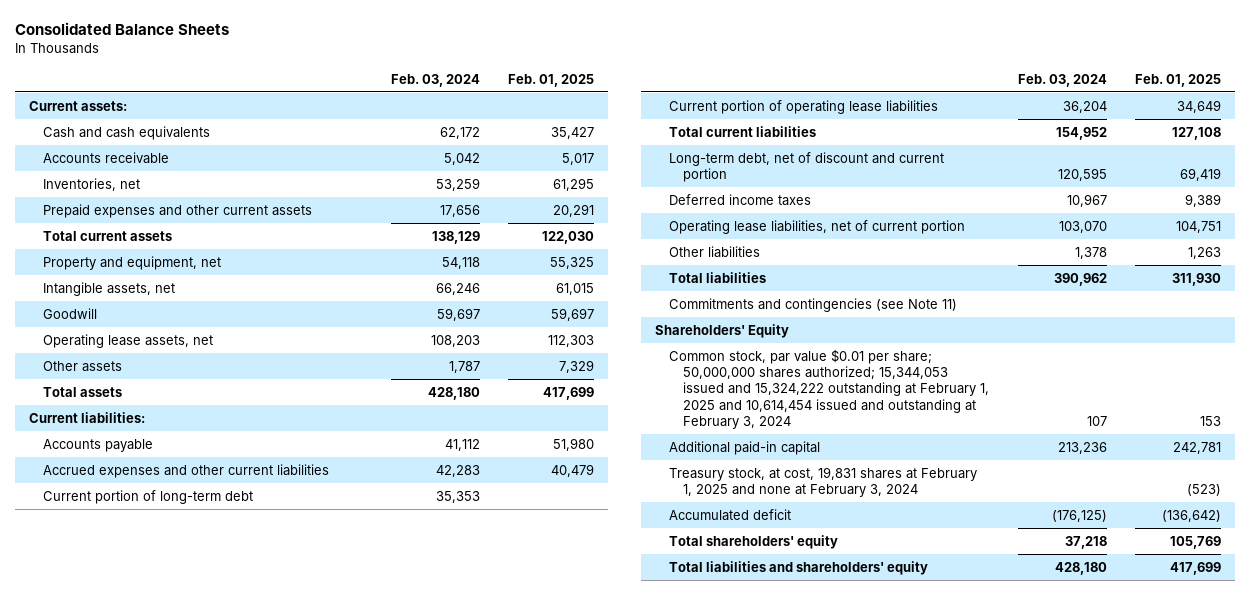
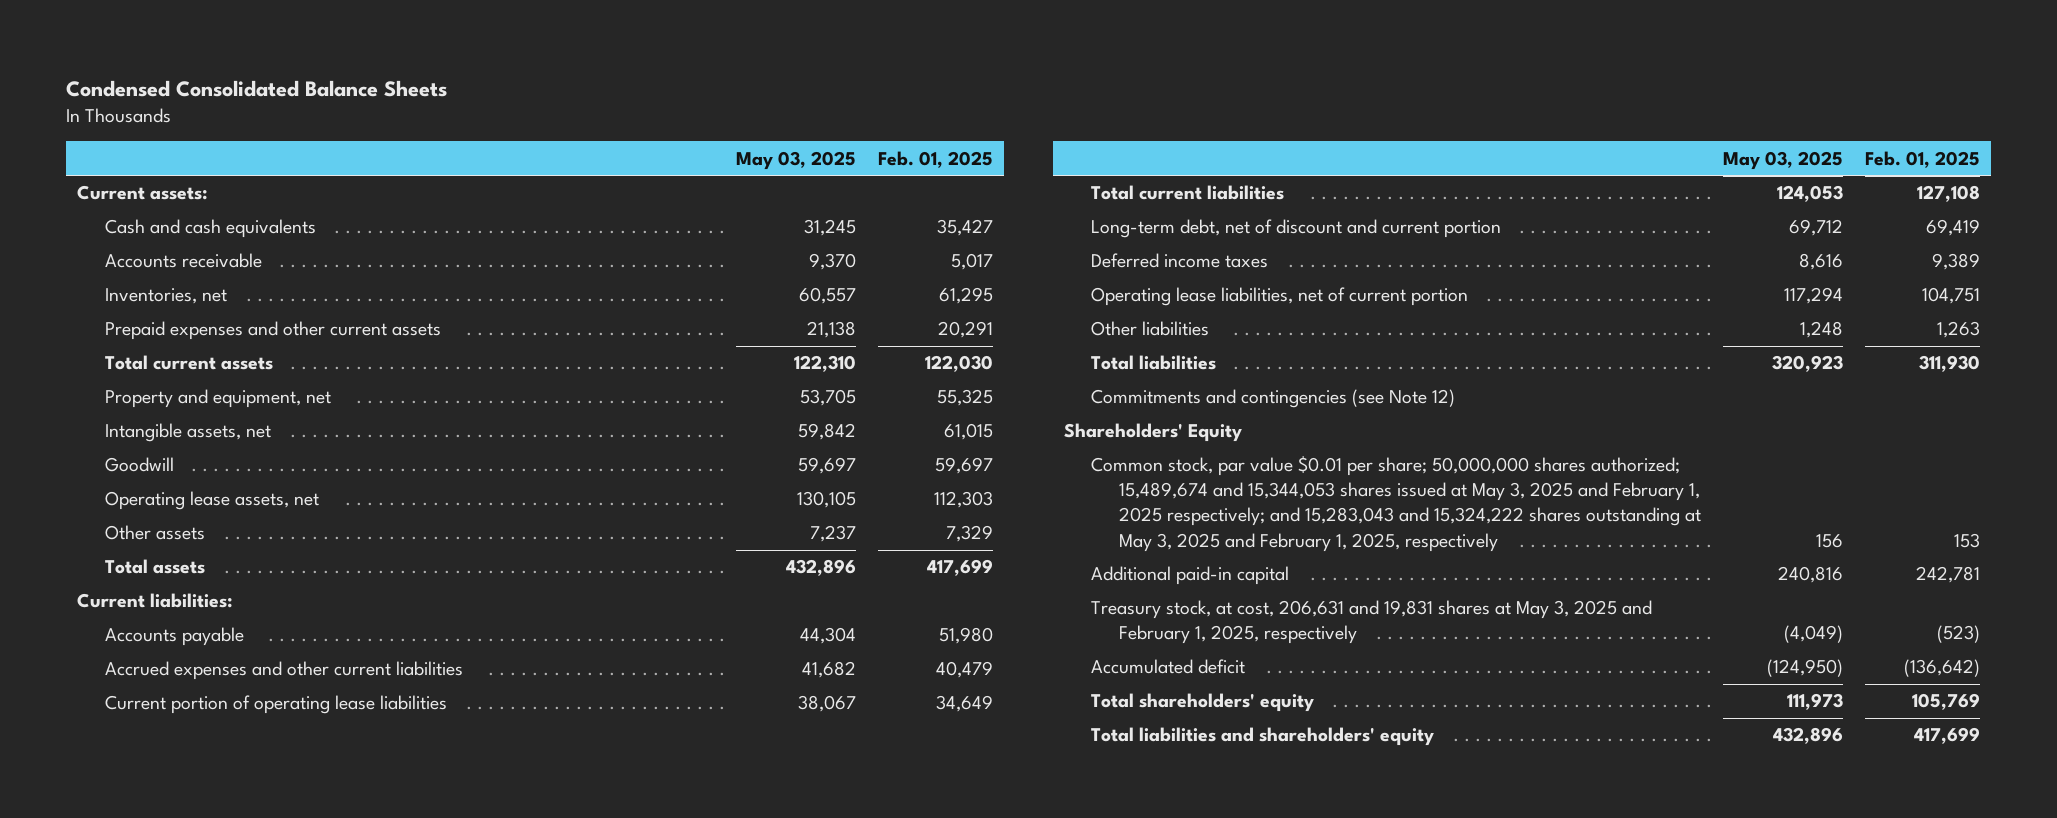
[14,22,229,36] Consolidated Balance Sheets -> [66,80,448,98] Condensed Consolidated Balance Sheets
[390,73,480,87] Feb. 03, 2024 -> none
none -> [736,150,857,170] May 03, 2025
[42,489,253,504] Current portion of long-term debt -> none
[669,297,958,312] Commitments and contingencies (see Note 11) -> [1091,389,1456,409] Commitments and contingencies (see Note 12)
[669,348,990,429] Common stock, par value $0.01 per share; 50,000,000 shares authorized; 15,344,053 issued and 15,324,222 outstanding at February 1, 2025 and 10,614,454 issued and outstanding at February 3, 2024 -> [1091,456,1701,552] Common stock, par value $0.01 per share; 50,000,000 shares authorized; 15,489,674 and 15,344,053 shares issued at May 3, 2025 and February 1, 2025 respectively; and 15,283,043 and 15,324,222 shares outstanding at May 3, 2025 and February 1, 2025, respectively
[669,466,978,497] Treasury stock, at cost, 19,831 shares at February 1, 2025 and none at February 3, 2024 -> [1091,600,1653,645] Treasury stock, at cost, 206,631 and 19,831 shares at May 3, 2025 and February 1, 2025, respectively

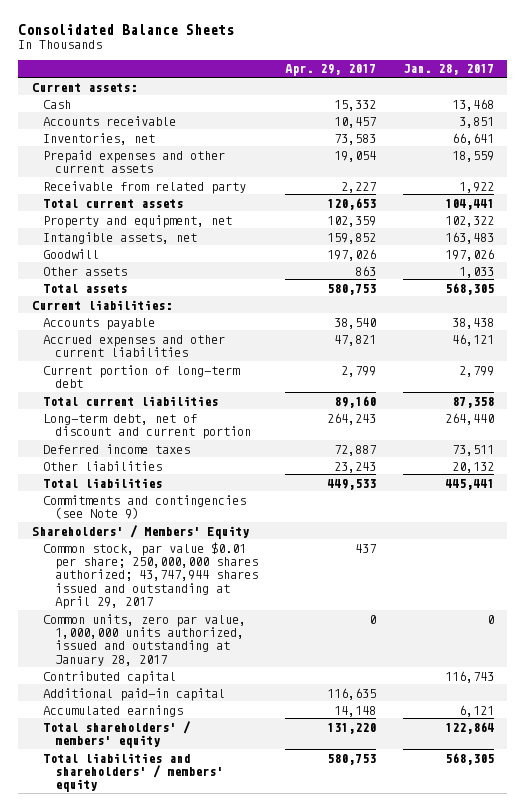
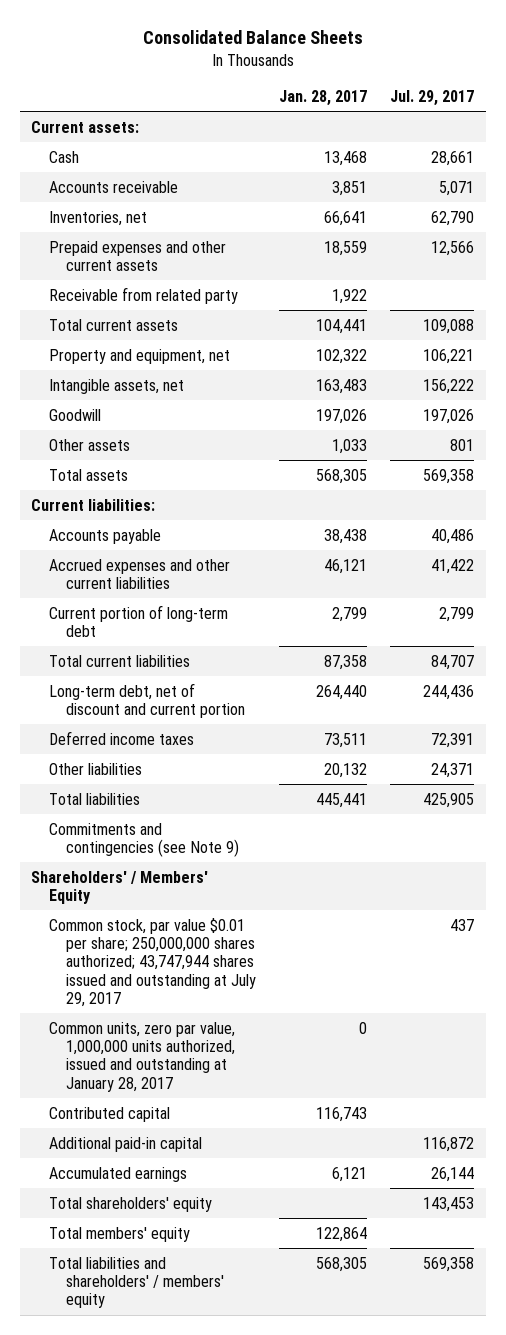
[284,64,376,77] Apr. 29, 2017 -> none
none -> [390,90,475,107] Jul. 29, 2017
[43,541,258,609] Common stock, par value $0.01 per share; 250,000,000 shares authorized; 43,747,944 shares issued and outstanding at April 29, 2017 -> [48,917,257,1007] Common stock, par value $0.01 per share; 250,000,000 shares authorized; 43,747,944 shares issued and outstanding at July 29, 2017
none -> [48,1196,212,1212] Total shareholders' equity
[43,720,192,748] Total shareholders' / members' equity -> [48,1226,190,1242] Total members' equity

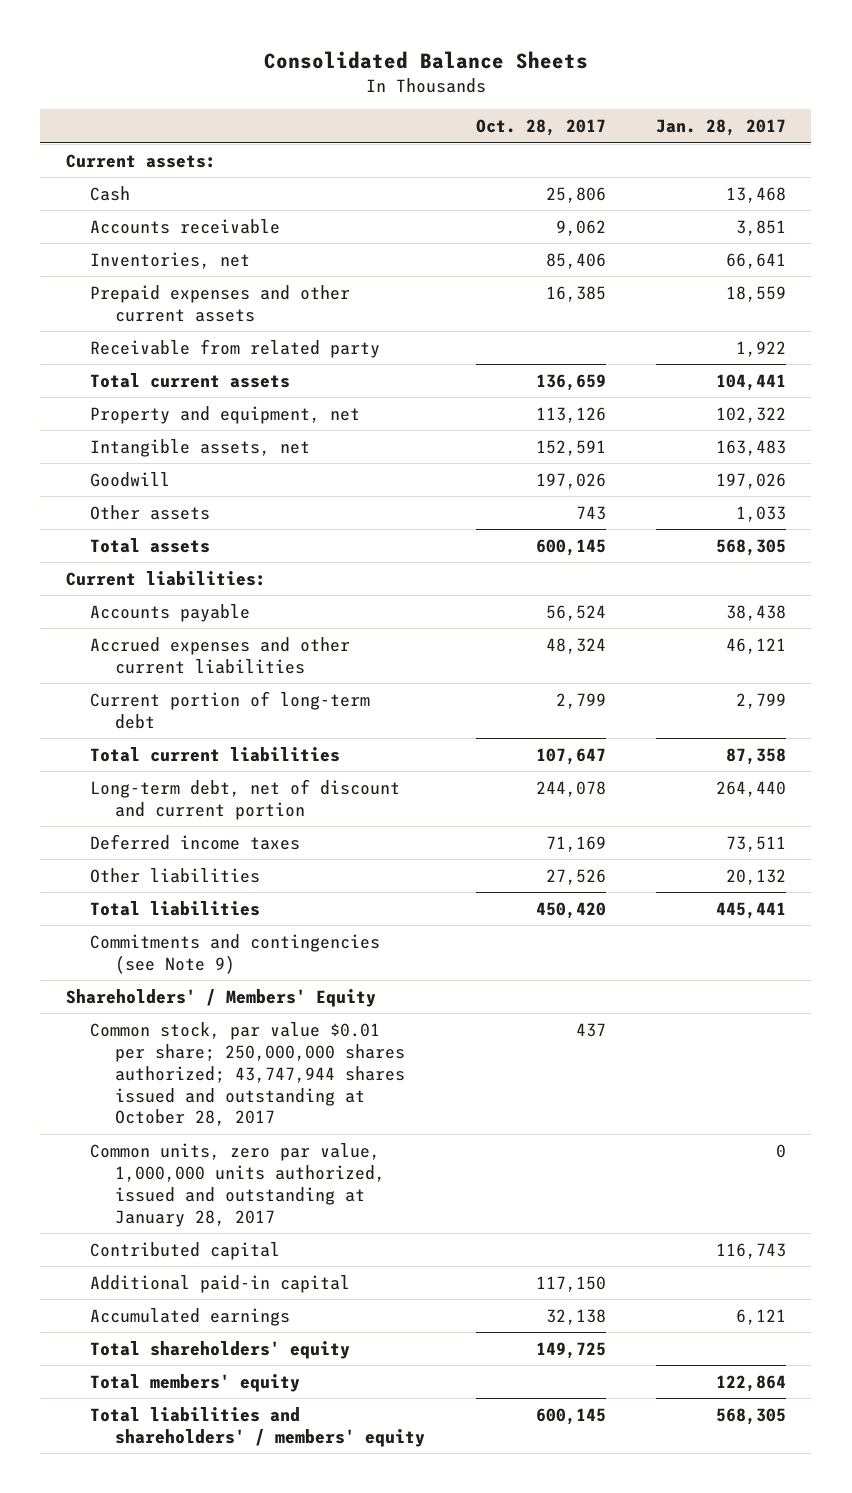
[390,90,475,107] Jul. 29, 2017 -> none
none -> [475,119,606,137] Oct. 28, 2017
[48,917,257,1007] Common stock, par value $0.01 per share; 250,000,000 shares authorized; 43,747,944 shares issued and outstanding at July 29, 2017 -> [90,1021,405,1127] Common stock, par value $0.01 per share; 250,000,000 shares authorized; 43,747,944 shares issued and outstanding at October 28, 2017

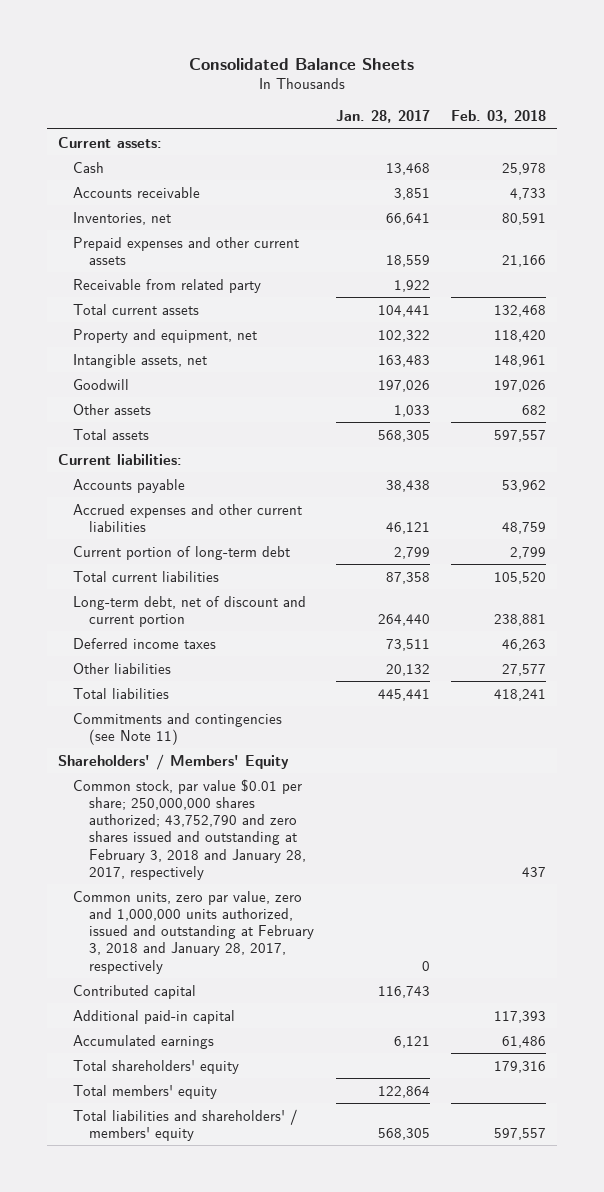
[475,119,606,137] Oct. 28, 2017 -> none
none -> [451,110,547,124] Feb. 03, 2018
[90,933,381,974] Commitments and contingencies (see Note 9) -> [73,712,283,745] Commitments and contingencies (see Note 11)
[90,1021,405,1127] Common stock, par value $0.01 per share; 250,000,000 shares authorized; 43,747,944 shares issued and outstanding at October 28, 2017 -> [73,778,307,881] Common stock, par value $0.01 per share; 250,000,000 shares authorized; 43,752,790 and zero shares issued and outstanding at February 3, 2018 and January 28, 2017, respectively
[90,1142,385,1227] Common units, zero par value, 1,000,000 units authorized, issued and outstanding at January 28, 2017 -> [73,890,315,974] Common units, zero par value, zero and 1,000,000 units authorized, issued and outstanding at February 3, 2018 and January 28, 2017, respectively

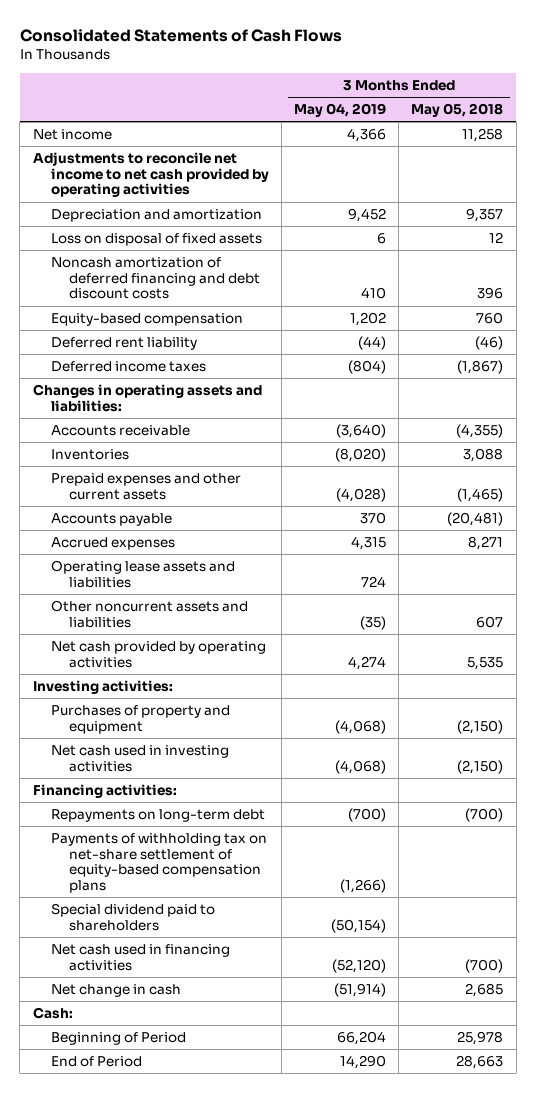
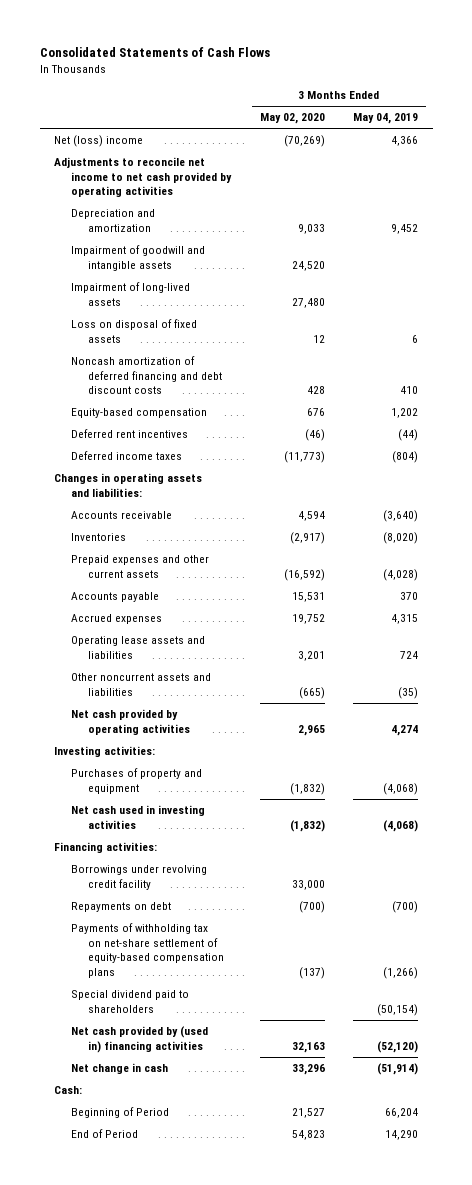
[411,103,504,118] May 05, 2018 -> none
none -> [259,113,325,125] May 02, 2020
[32,129,112,141] Net income -> [53,135,143,148] Net (loss) income
none -> [70,245,205,271] Impairment of goodwill and intangible assets
none -> [70,282,190,306] Impairment of long-lived assets
[50,337,197,351] Deferred rent liability -> [70,429,188,439] Deferred rent incentives
none -> [70,865,207,890] Borrowings under revolving credit facility
[50,809,265,823] Repayments on long-term debt -> [70,902,171,913] Repayments on debt
[50,944,230,971] Net cash used in financing activities -> [70,1026,208,1053] Net cash provided by (used in) financing activities

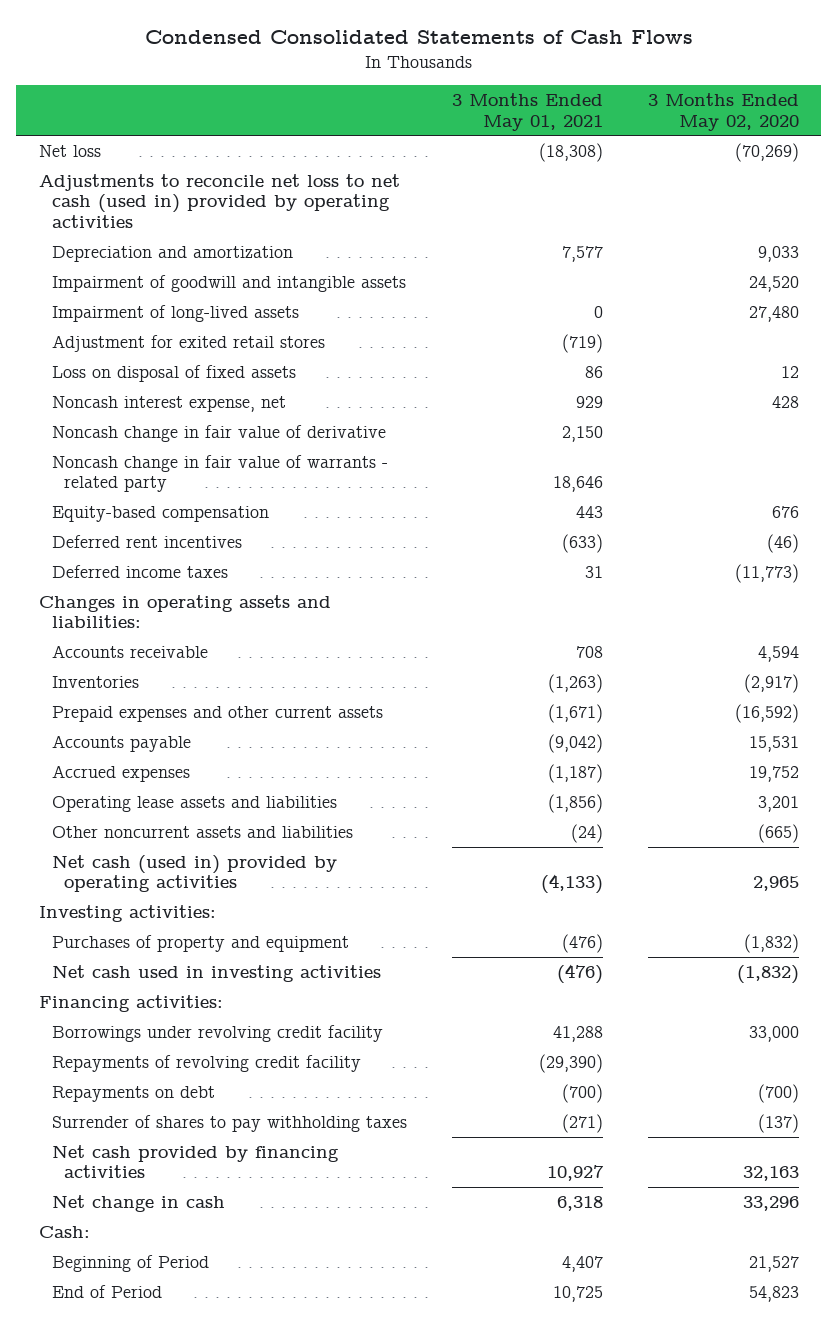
[39,47,270,58] Consolidated Statements of Cash Flows -> [144,29,693,44] Condensed Consolidated Statements of Cash Flows
[353,113,419,125] May 04, 2019 -> none
none -> [451,93,603,131] 3 Months Ended May 01, 2021
[53,135,143,148] Net (loss) income -> [38,144,101,157] Net loss
[53,157,232,198] Adjustments to reconcile net income to net cash provided by operating activities -> [38,173,400,228] Adjustments to reconcile net loss to net cash (used in) provided by operating activities
none -> [51,334,325,352] Adjustment for exited retail stores
[70,356,222,395] Noncash amortization of deferred financing and debt discount costs -> [51,395,286,412] Noncash interest expense, net
none -> [51,424,386,442] Noncash change in fair value of derivative
none -> [51,454,388,493] Noncash change in fair value of warrants - related party
[70,709,190,735] Net cash provided by operating activities -> [51,854,337,893] Net cash (used in) provided by operating activities
none -> [51,1054,361,1072] Repayments of revolving credit facility
[70,990,189,1013] Special dividend paid to shareholders -> none
[70,923,224,978] Payments of withholding tax on net-share settlement of equity-based compensation plans -> [51,1114,407,1132] Surrender of shares to pay withholding taxes
[70,1026,208,1053] Net cash provided by (used in) financing activities -> [51,1144,339,1179] Net cash provided by financing activities

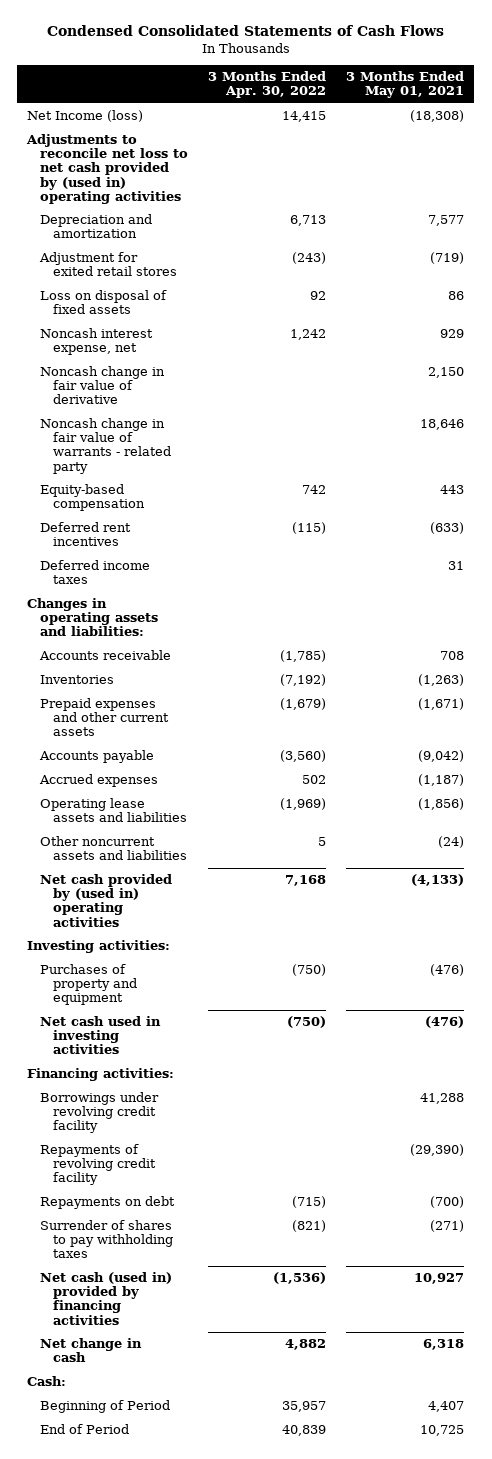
[647,93,799,131] 3 Months Ended May 02, 2020 -> none
none -> [208,71,327,99] 3 Months Ended Apr. 30, 2022
[38,144,101,157] Net loss -> [27,110,144,123] Net Income (loss)
[38,173,400,228] Adjustments to reconcile net loss to net cash (used in) provided by operating activities -> [26,134,189,204] Adjustments to reconcile net loss to net cash provided by (used in) operating activities
[51,274,406,292] Impairment of goodwill and intangible assets -> none
[51,304,299,322] Impairment of long-lived assets -> none
[51,854,337,893] Net cash (used in) provided by operating activities -> [40,874,173,927] Net cash provided by (used in) operating activities
[51,1144,339,1179] Net cash provided by financing activities -> [40,1272,173,1325] Net cash (used in) provided by financing activities

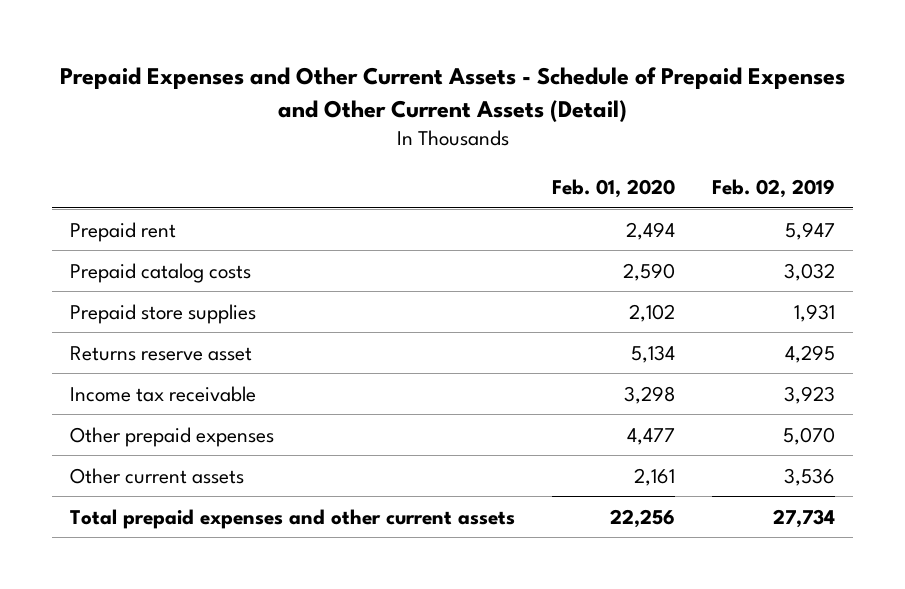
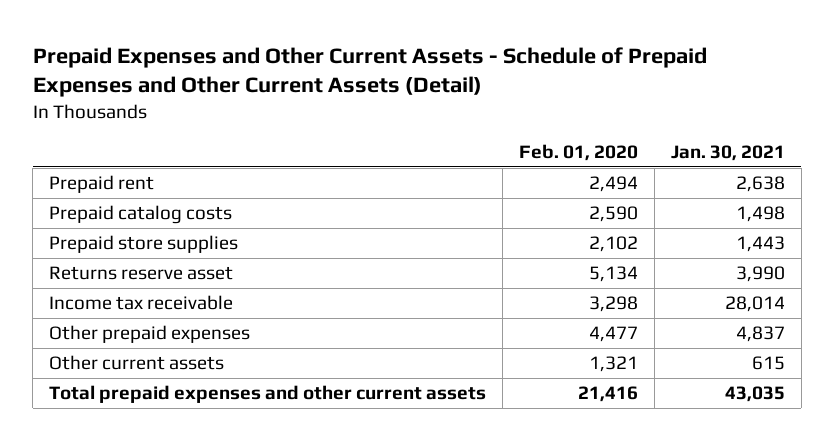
[711,179,835,199] Feb. 02, 2019 -> none
none -> [670,145,785,162] Jan. 30, 2021
[634,467,676,486] 2,161 -> [589,356,639,373] 1,321
[610,508,676,528] 22,256 -> [578,386,639,403] 21,416

